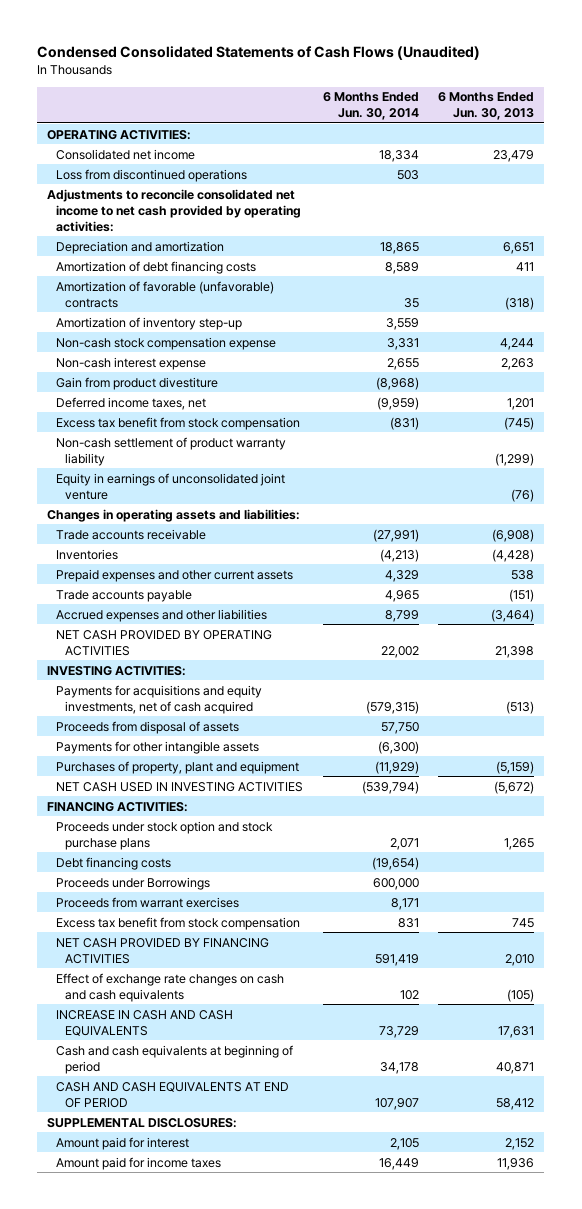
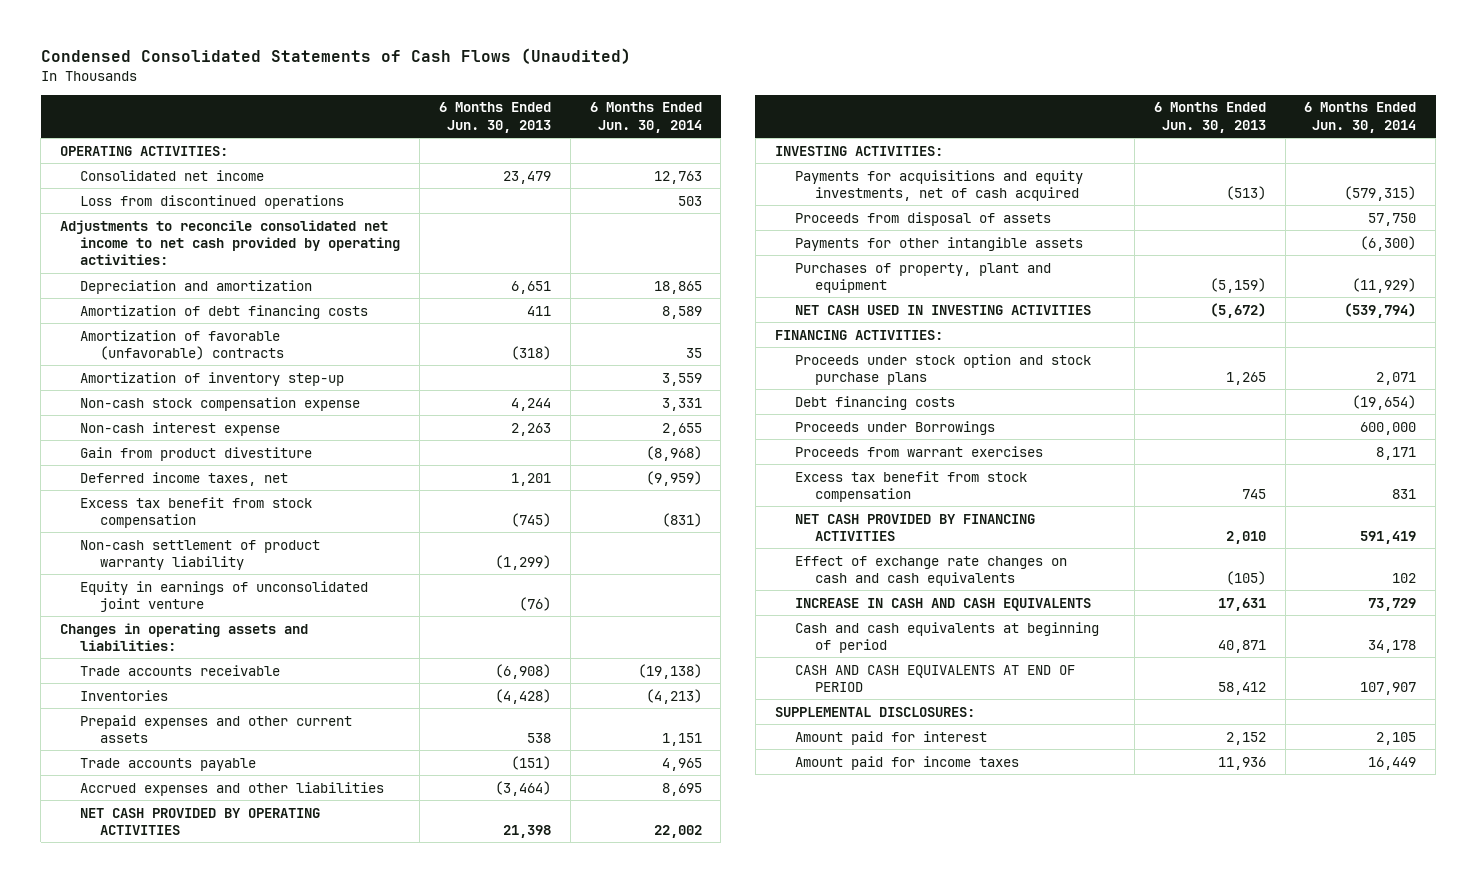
[378,149,419,162] 18,334 -> [653,170,702,184] 12,763
[372,528,419,542] (27,991) -> [637,663,702,679] (19,138)
[384,569,419,582] 4,329 -> [661,732,702,746] 1,151
[384,609,419,622] 8,799 -> [661,782,702,796] 8,695

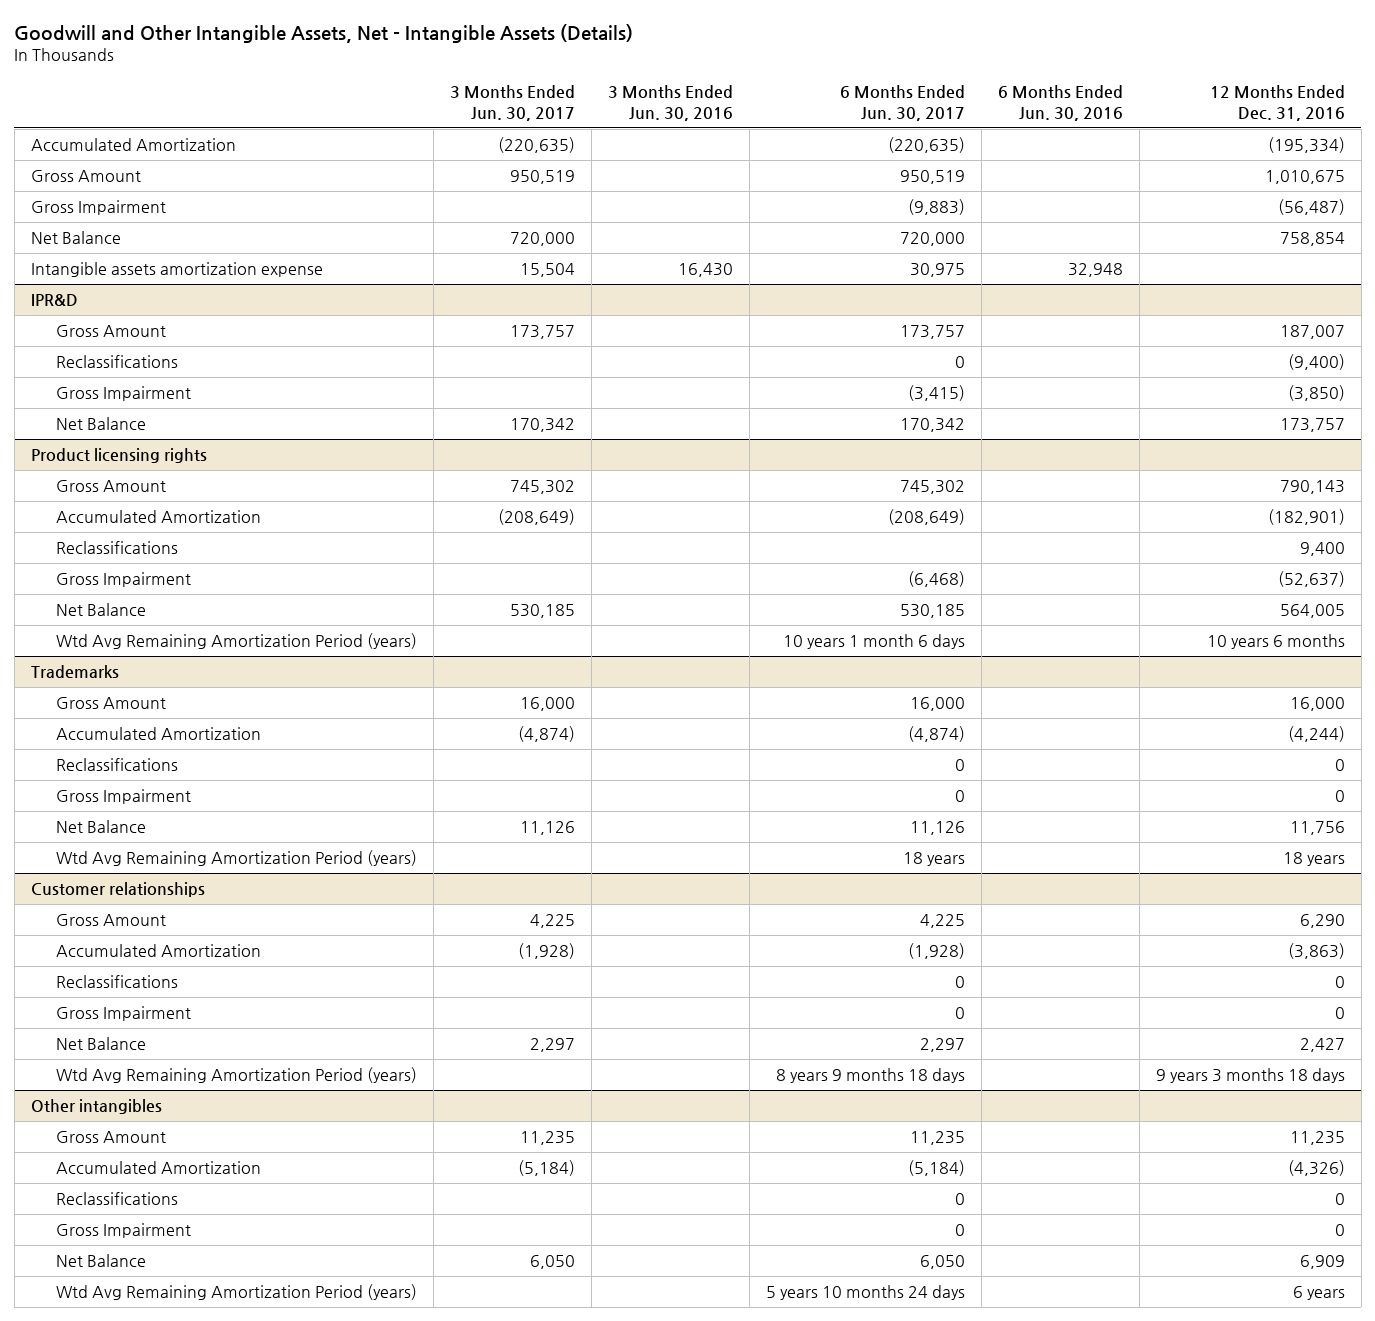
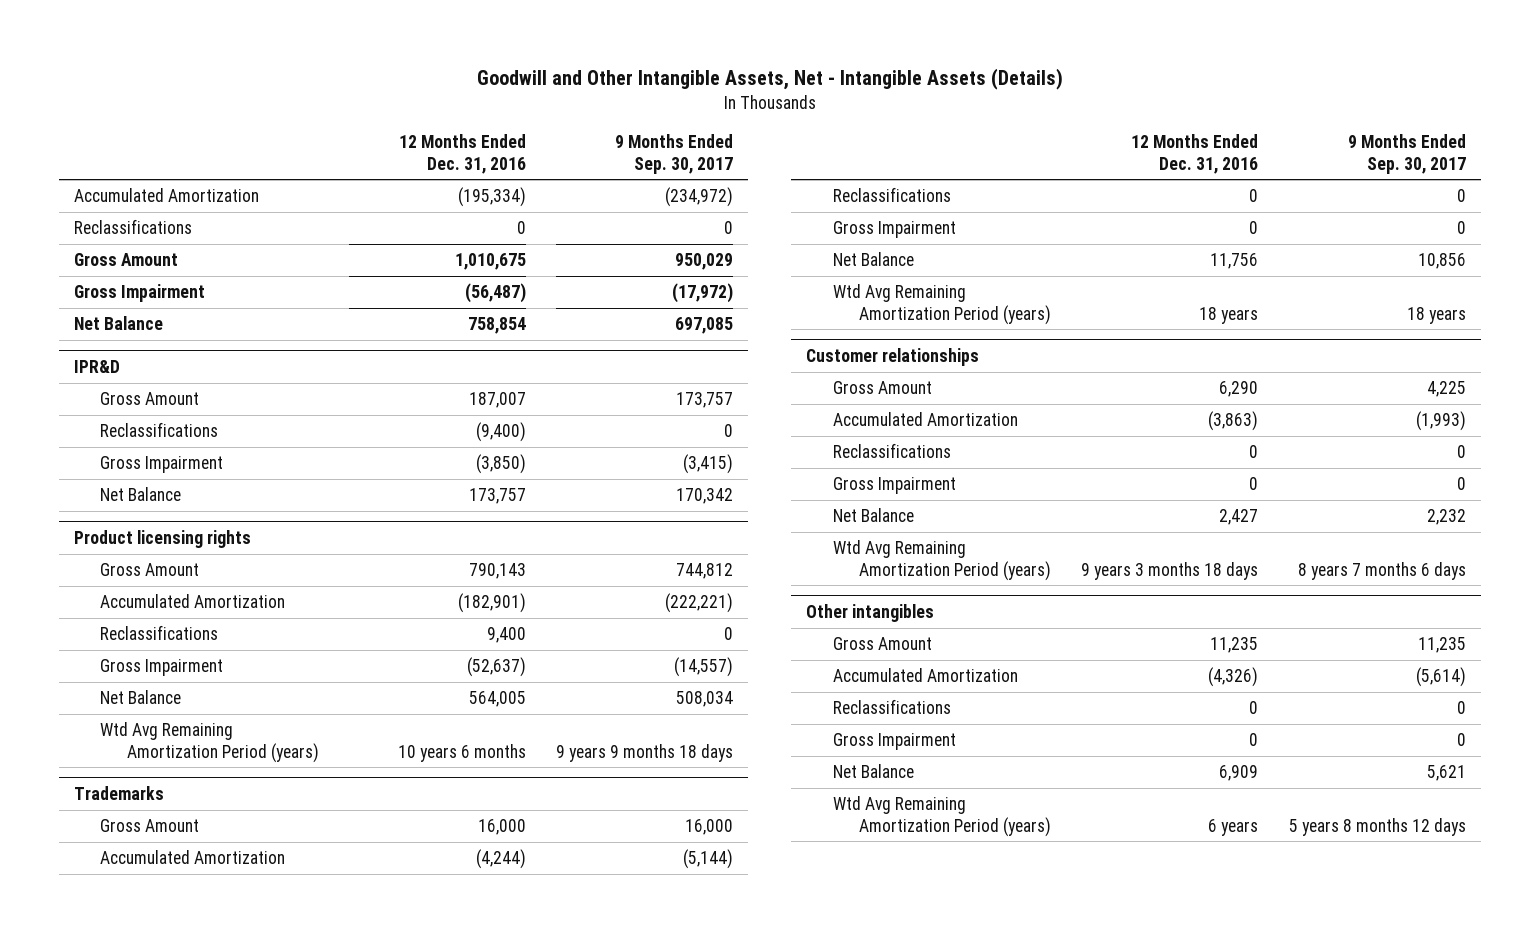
[449,85,575,121] 3 Months Ended Jun. 30, 2017 -> none
[607,85,733,121] 3 Months Ended Jun. 30, 2016 -> none
[839,85,965,121] 6 Months Ended Jun. 30, 2017 -> none
[997,85,1123,121] 6 Months Ended Jun. 30, 2016 -> none
none -> [614,133,733,174] 9 Months Ended Sep. 30, 2017
none -> [73,218,192,234] Reclassifications
[30,262,323,278] Intangible assets amortization expense -> none

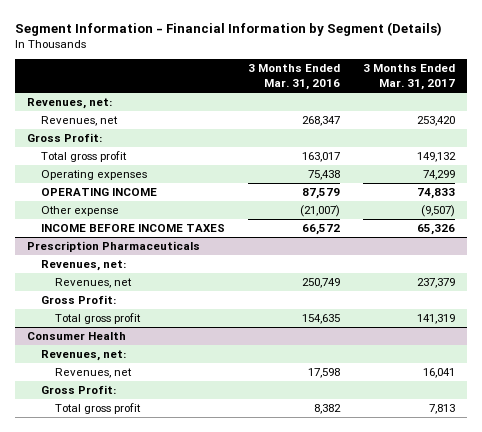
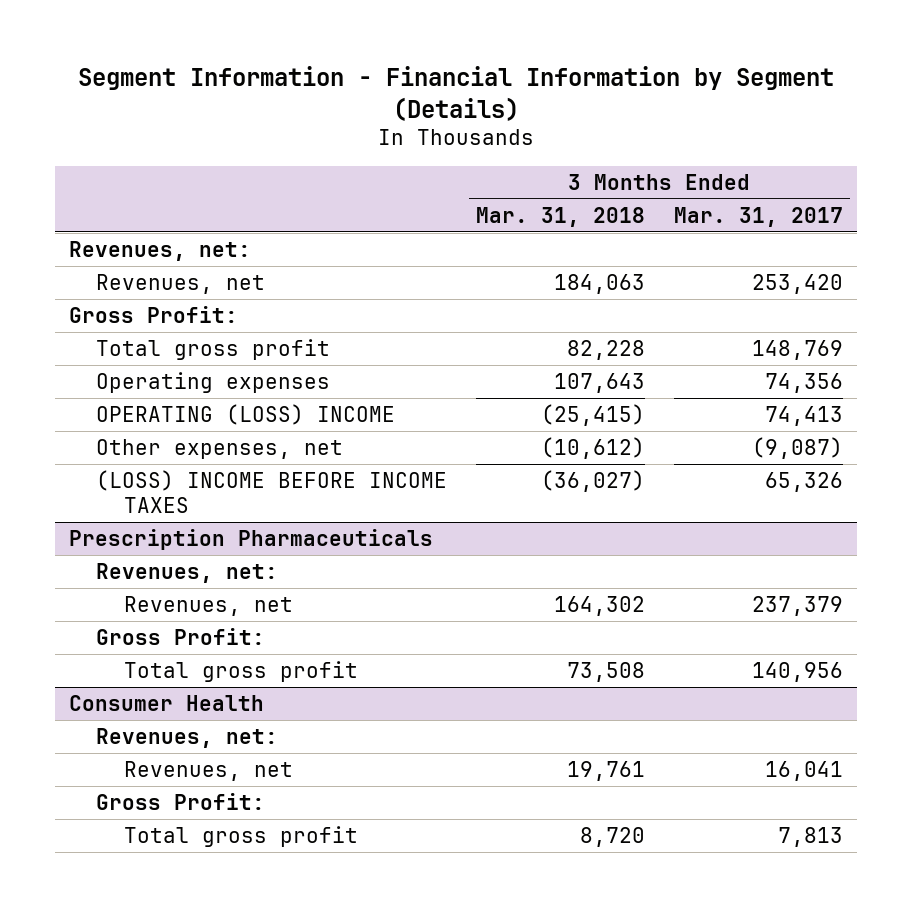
[247,64,340,91] 3 Months Ended Mar. 31, 2016 -> none
none -> [476,206,646,227] Mar. 31, 2018
[416,152,456,163] 149,132 -> [751,339,843,360] 148,769
[422,170,455,181] 74,299 -> [764,372,843,393] 74,356
[40,188,157,197] OPERATING INCOME -> [96,403,396,425] OPERATING (LOSS) INCOME
[416,188,455,200] 74,833 -> [764,405,843,426] 74,413
[40,206,119,217] Other expense -> [96,438,344,459] Other expenses, net
[420,205,455,218] (9,507) -> [751,436,843,459] (9,087)
[40,224,225,233] INCOME BEFORE INCOME TAXES -> [96,469,448,514] (LOSS) INCOME BEFORE INCOME TAXES
[416,314,455,325] 141,319 -> [751,661,843,682] 140,956

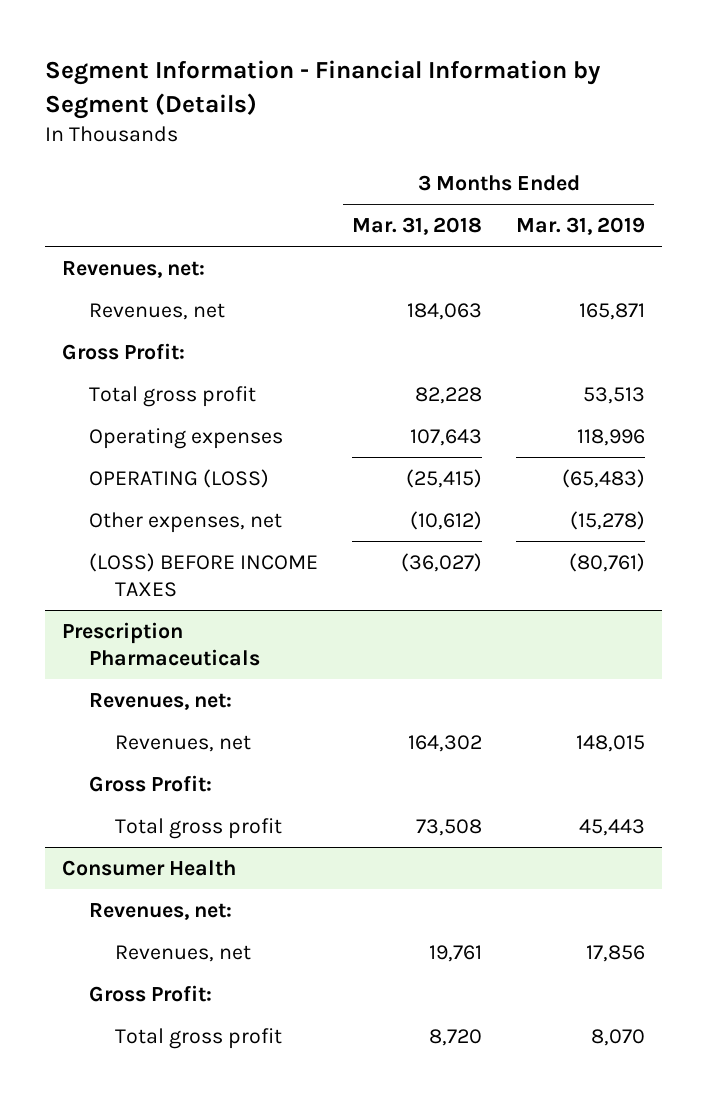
[673,206,843,227] Mar. 31, 2017 -> none
none -> [516,217,646,236] Mar. 31, 2019
[96,403,396,425] OPERATING (LOSS) INCOME -> [88,468,269,488] OPERATING (LOSS)
[96,469,448,514] (LOSS) INCOME BEFORE INCOME TAXES -> [88,552,318,597] (LOSS) BEFORE INCOME TAXES

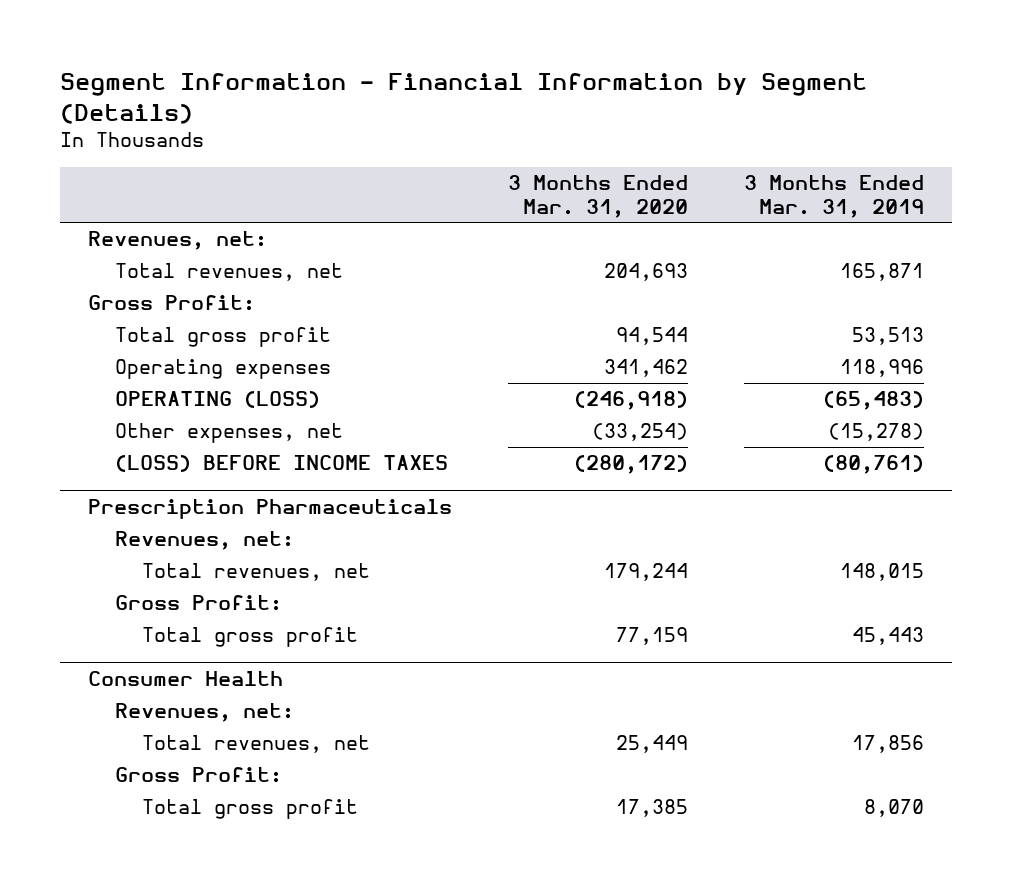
[352,217,483,236] Mar. 31, 2018 -> none
none -> [508,175,689,218] 3 Months Ended Mar. 31, 2020
[88,302,225,320] Revenues, net -> [115,263,344,282] Total revenues, net
[115,734,252,752] Revenues, net -> [142,563,371,582] Total revenues, net
[115,944,252,962] Revenues, net -> [142,735,371,754] Total revenues, net

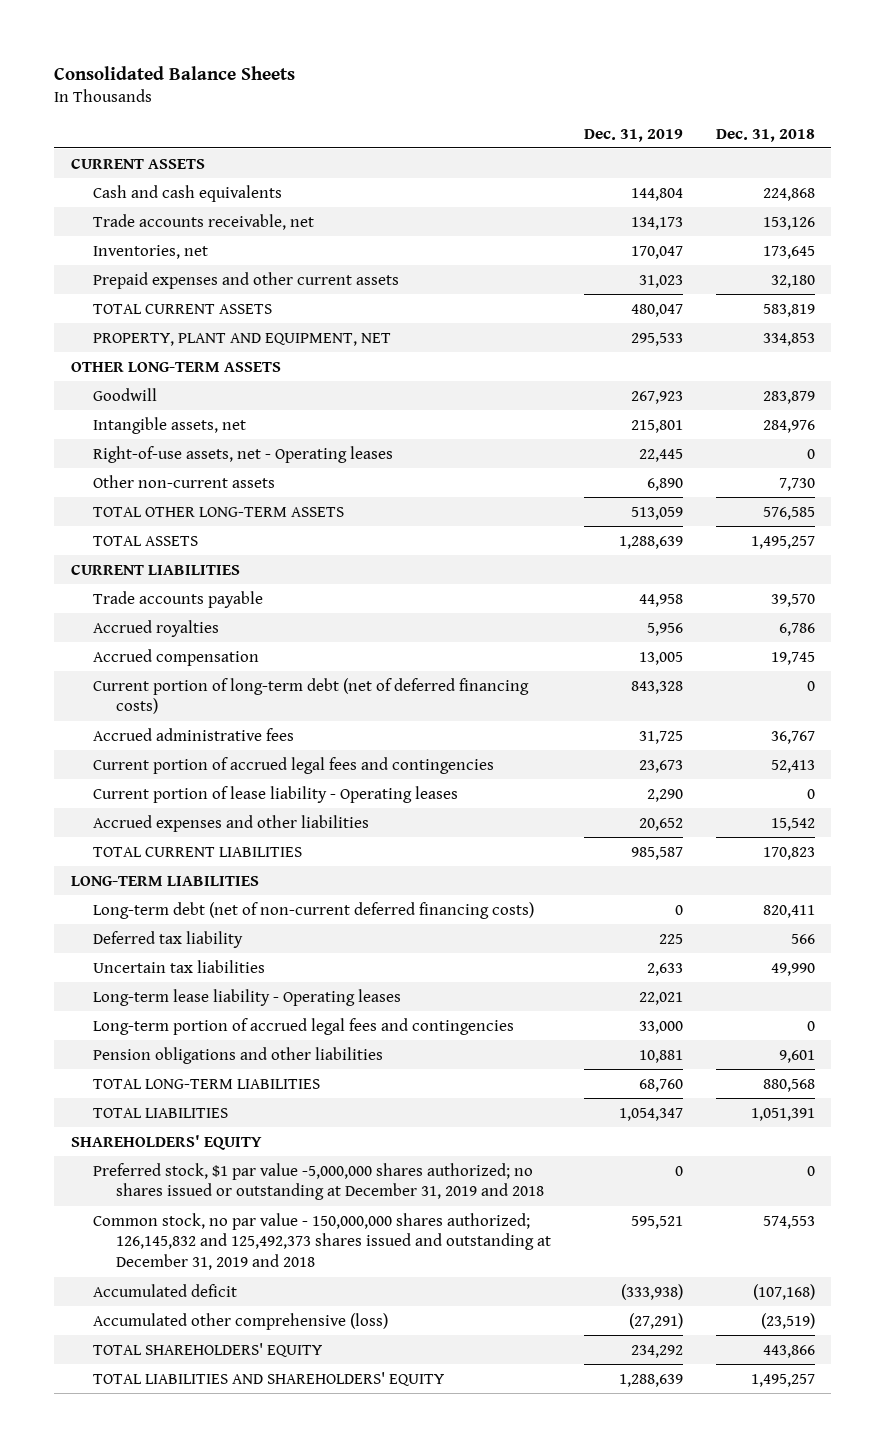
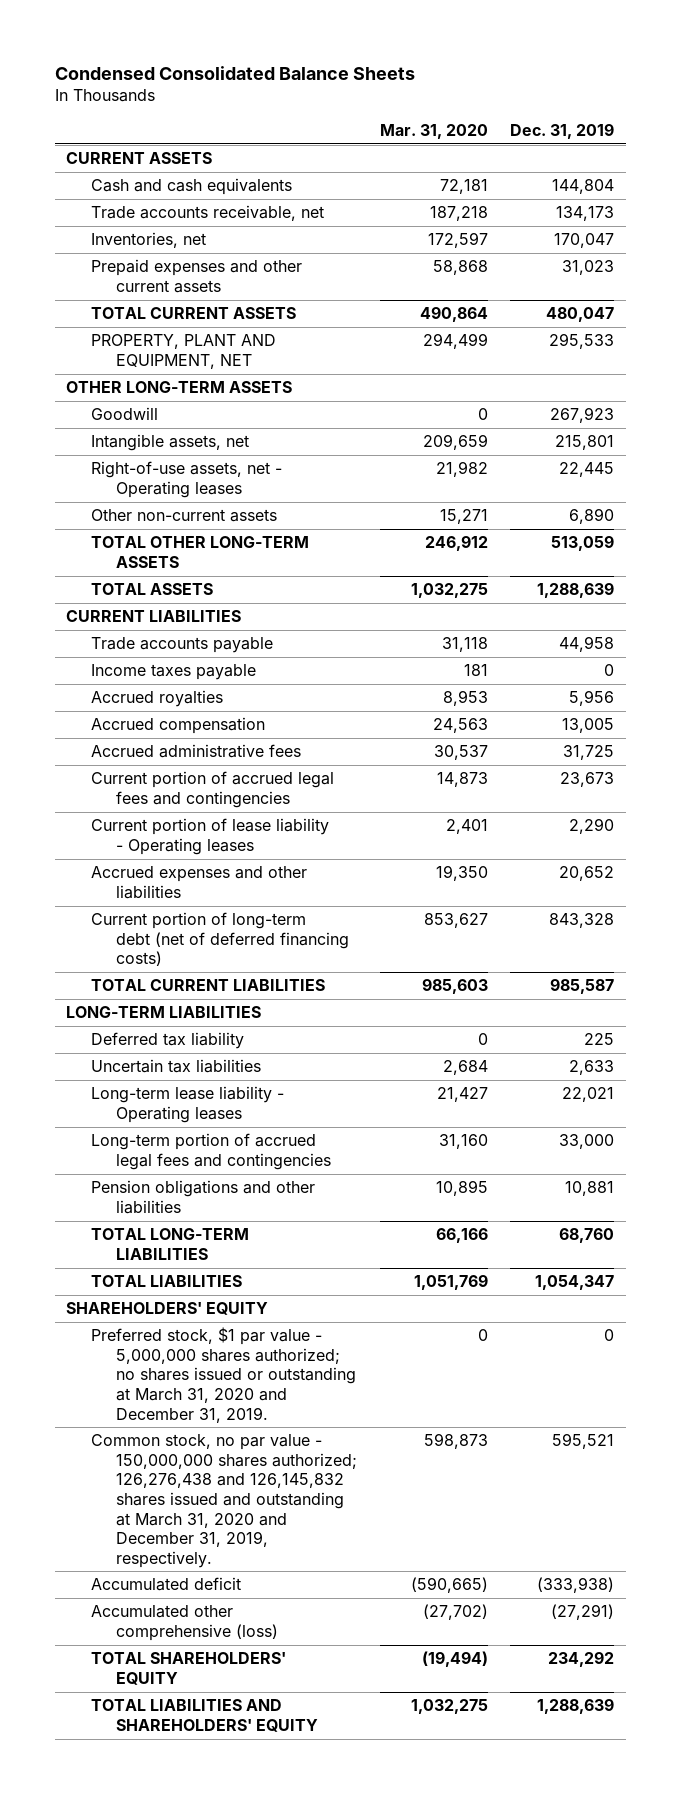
[54,66,296,81] Consolidated Balance Sheets -> [55,65,416,80] Condensed Consolidated Balance Sheets
[715,128,815,142] Dec. 31, 2018 -> none
none -> [379,124,488,140] Mar. 31, 2020
none -> [91,664,257,681] Income taxes payable
[93,677,530,715] Current portion of long-term debt (net of deferred financing costs) -> [91,912,350,967] Current portion of long-term debt (net of deferred financing costs)
[93,901,535,919] Long-term debt (net of non-current deferred financing costs) -> none
[93,1162,545,1201] Preferred stock, $1 par value -5,000,000 shares authorized; no shares issued or outstanding at December 31, 2019 and 2018 -> [91,1327,357,1423] Preferred stock, $1 par value - 5,000,000 shares authorized; no shares issued or outstanding at March 31, 2020 and December 31, 2019.
[93,1212,552,1271] Common stock, no par value - 150,000,000 shares authorized; 126,145,832 and 125,492,373 shares issued and outstanding at December 31, 2019 and 2018 -> [91,1434,358,1568] Common stock, no par value - 150,000,000 shares authorized; 126,276,438 and 126,145,832 shares issued and outstanding at March 31, 2020 and December 31, 2019, respectively.

